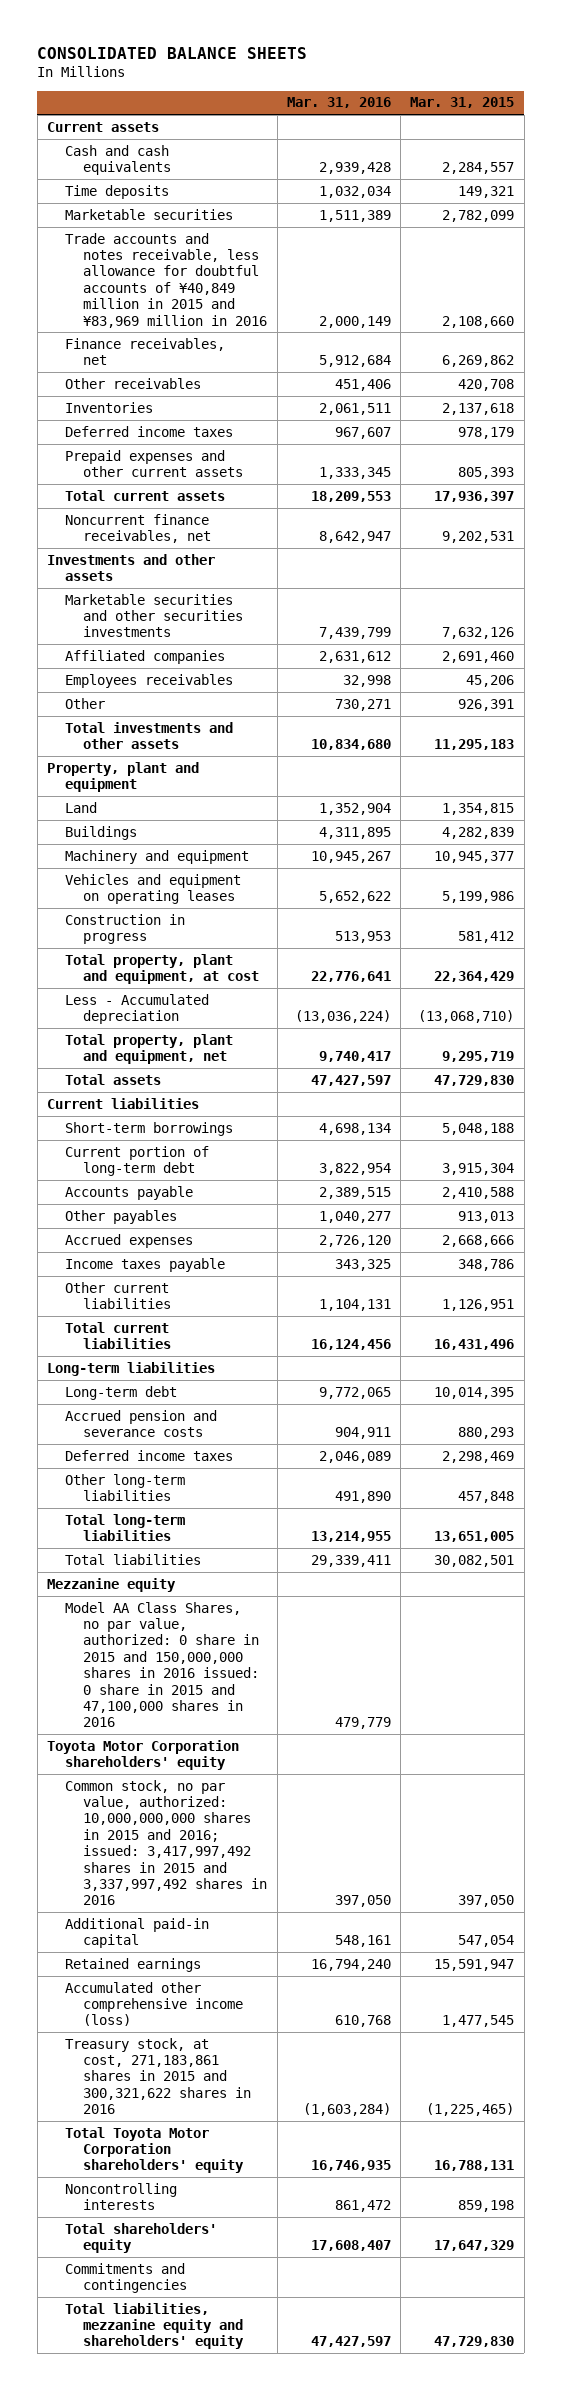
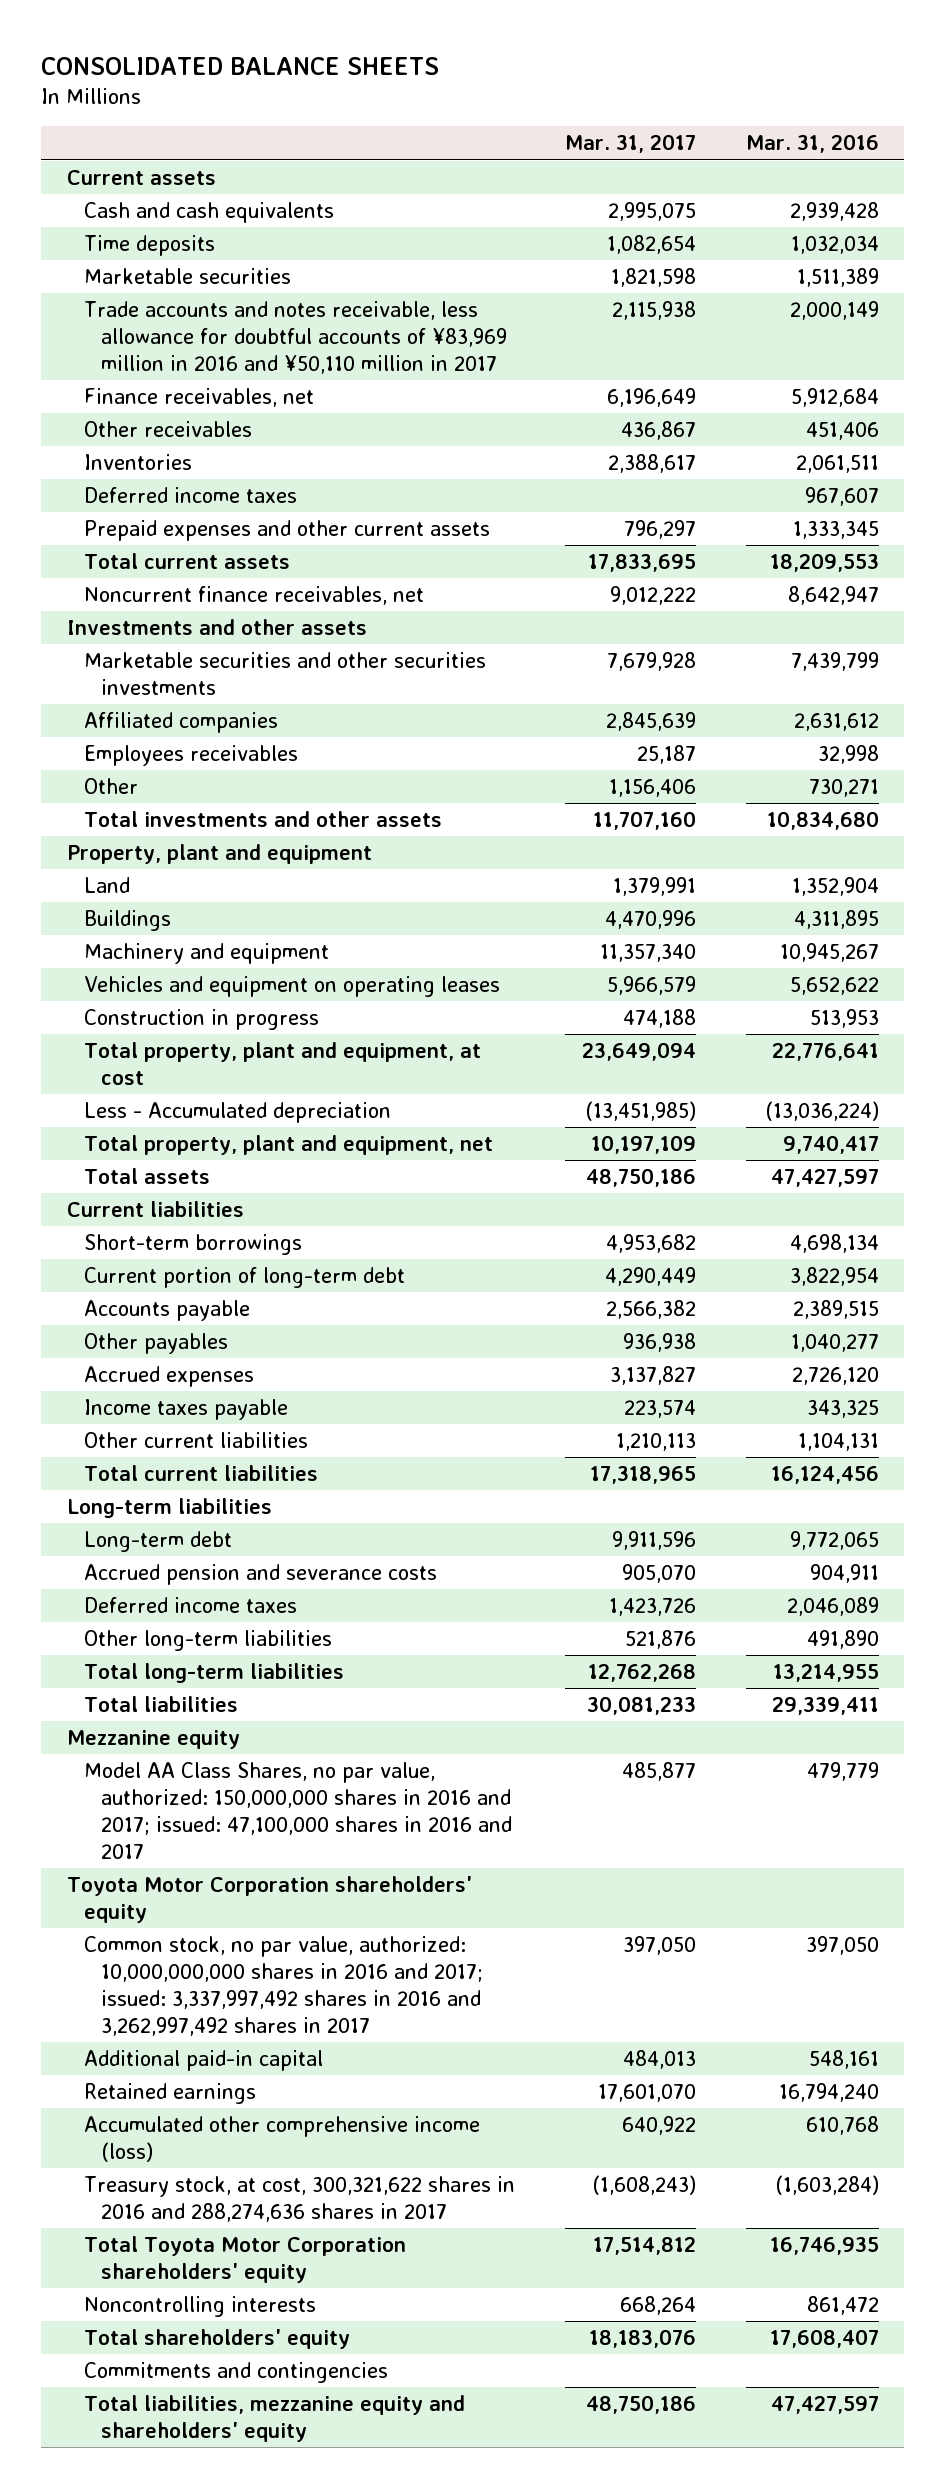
[410,97,515,109] Mar. 31, 2015 -> none
none -> [564,134,696,154] Mar. 31, 2017
[65,232,268,328] Trade accounts and notes receivable, less allowance for doubtful accounts of ¥40,849 million in 2015 and ¥83,969 million in 2016 -> [83,301,507,374] Trade accounts and notes receivable, less allowance for doubtful accounts of ¥83,969 million in 2016 and ¥50,110 million in 2017
[65,1601,260,1728] Model AA Class Shares, no par value, authorized: 0 share in 2015 and 150,000,000 shares in 2016 issued: 0 share in 2015 and 47,100,000 shares in 2016 -> [83,1762,512,1859] Model AA Class Shares, no par value, authorized: 150,000,000 shares in 2016 and 2017; issued: 47,100,000 shares in 2016 and 2017
[65,1779,268,1906] Common stock, no par value, authorized: 10,000,000,000 shares in 2015 and 2016; issued: 3,417,997,492 shares in 2015 and 3,337,997,492 shares in 2016 -> [83,1936,483,2036] Common stock, no par value, authorized: 10,000,000,000 shares in 2016 and 2017; issued: 3,337,997,492 shares in 2016 and 3,262,997,492 shares in 2017
[65,2037,252,2115] Treasury stock, at cost, 271,183,861 shares in 2015 and 300,321,622 shares in 2016 -> [83,2176,515,2222] Treasury stock, at cost, 300,321,622 shares in 2016 and 288,274,636 shares in 2017

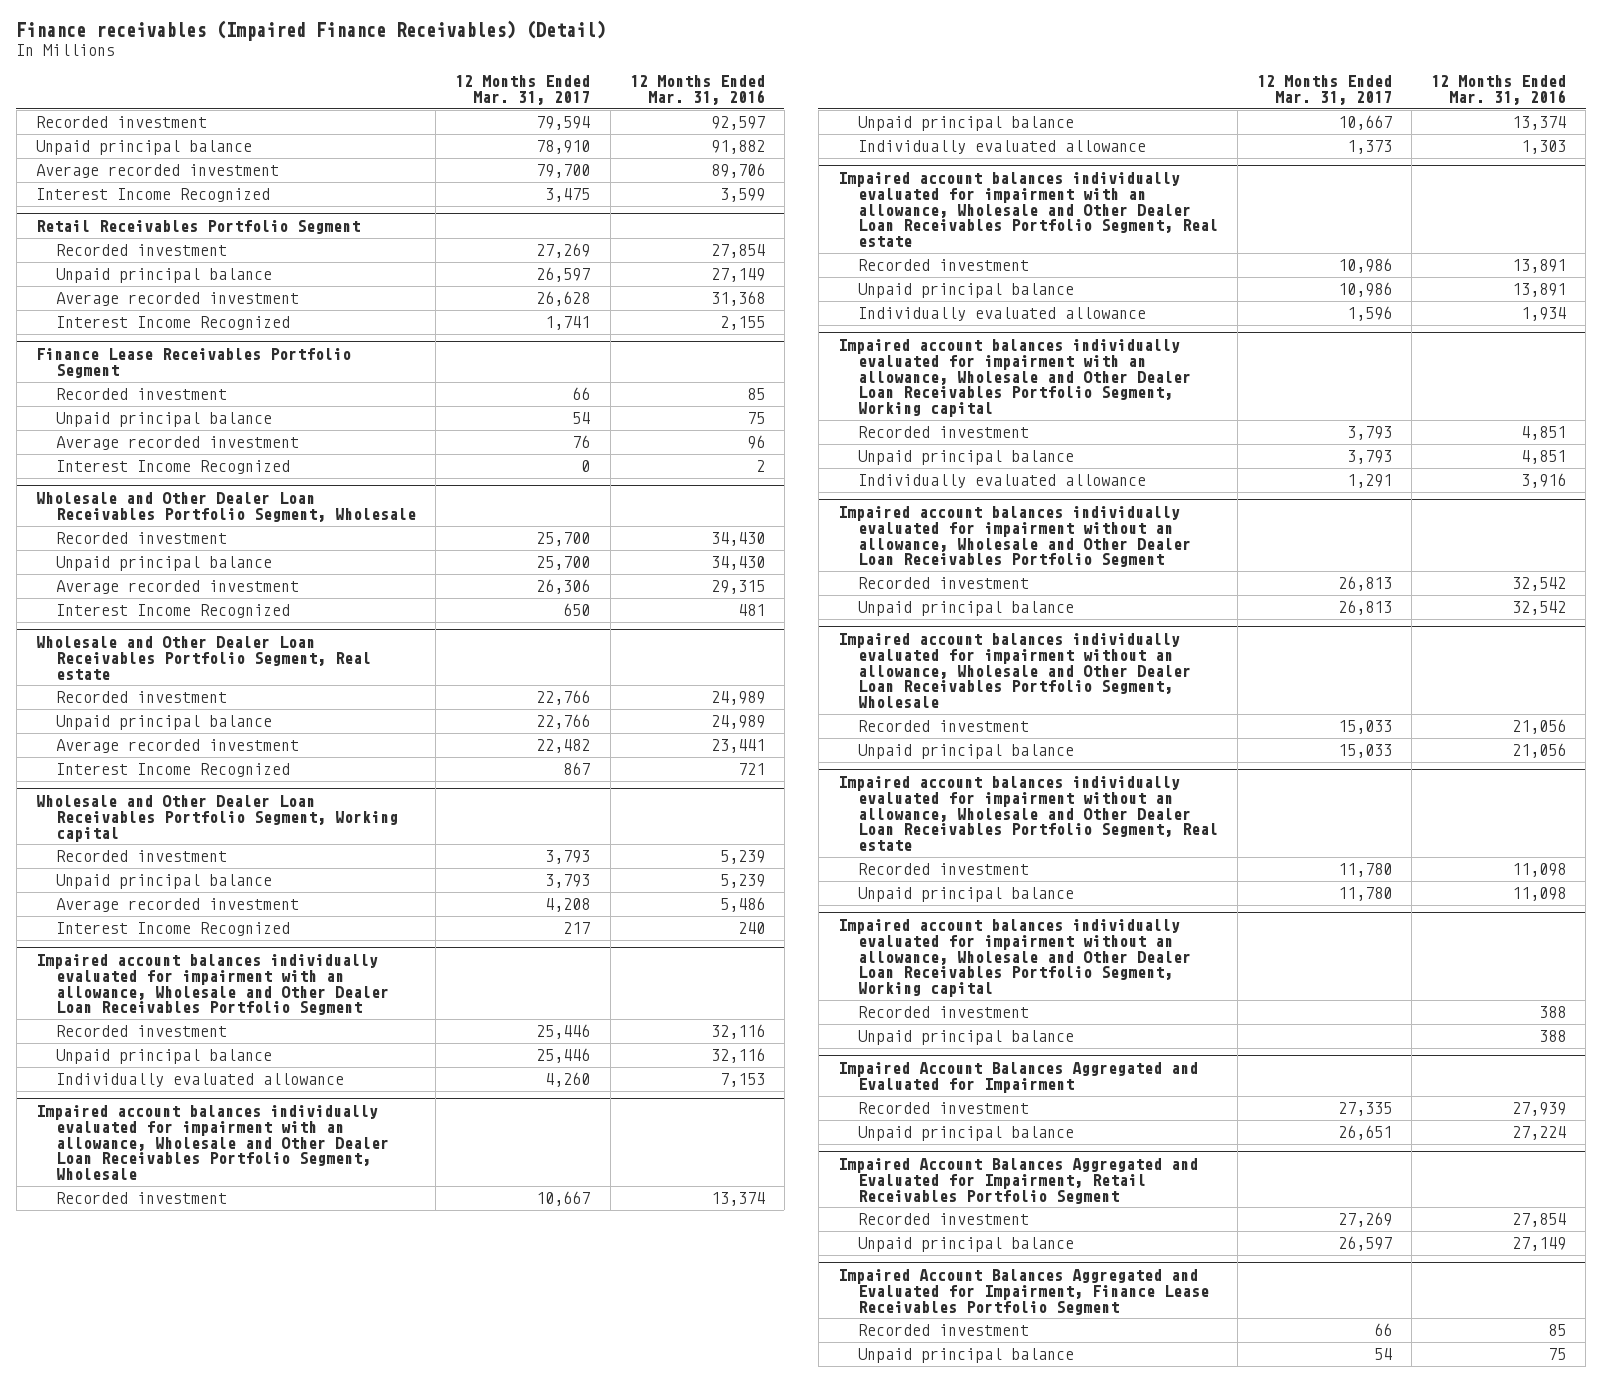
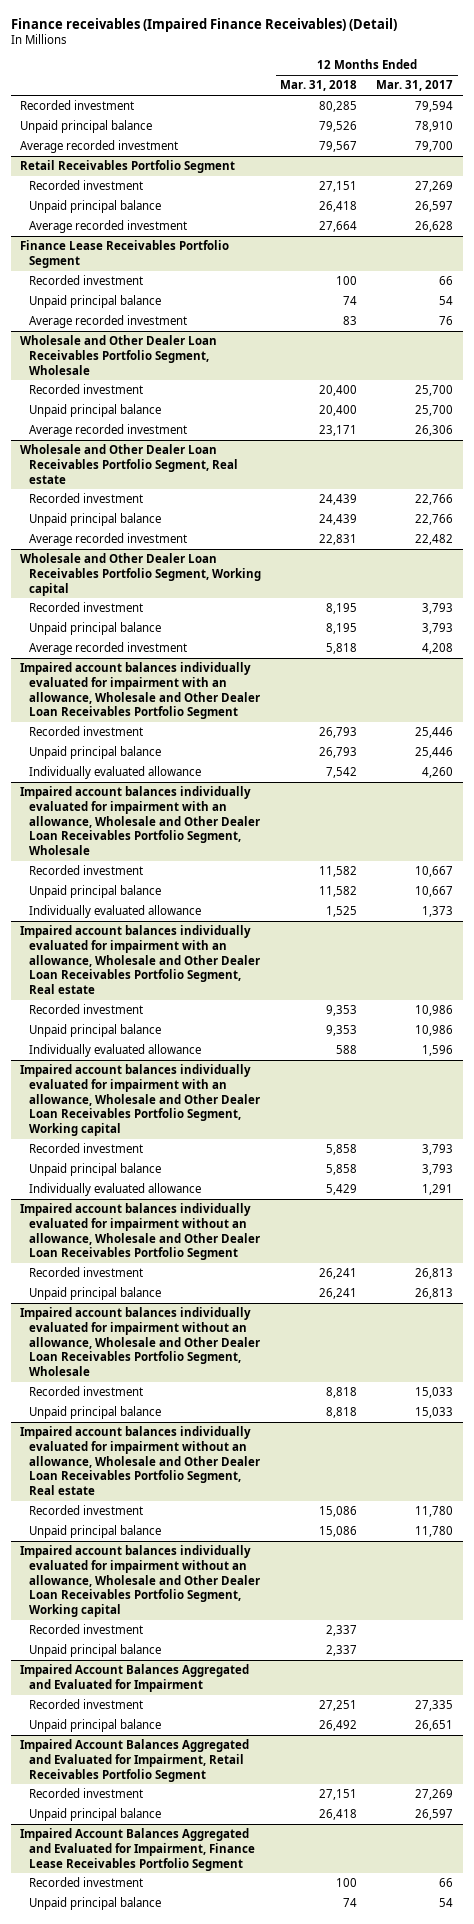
[629,75,765,106] 12 Months Ended Mar. 31, 2016 -> none
none -> [280,80,358,92] Mar. 31, 2018
[35,188,270,203] Interest Income Recognized -> none
[56,316,291,331] Interest Income Recognized -> none
[56,460,291,475] Interest Income Recognized -> none
[56,604,291,619] Interest Income Recognized -> none
[56,763,291,778] Interest Income Recognized -> none
[56,922,291,937] Interest Income Recognized -> none

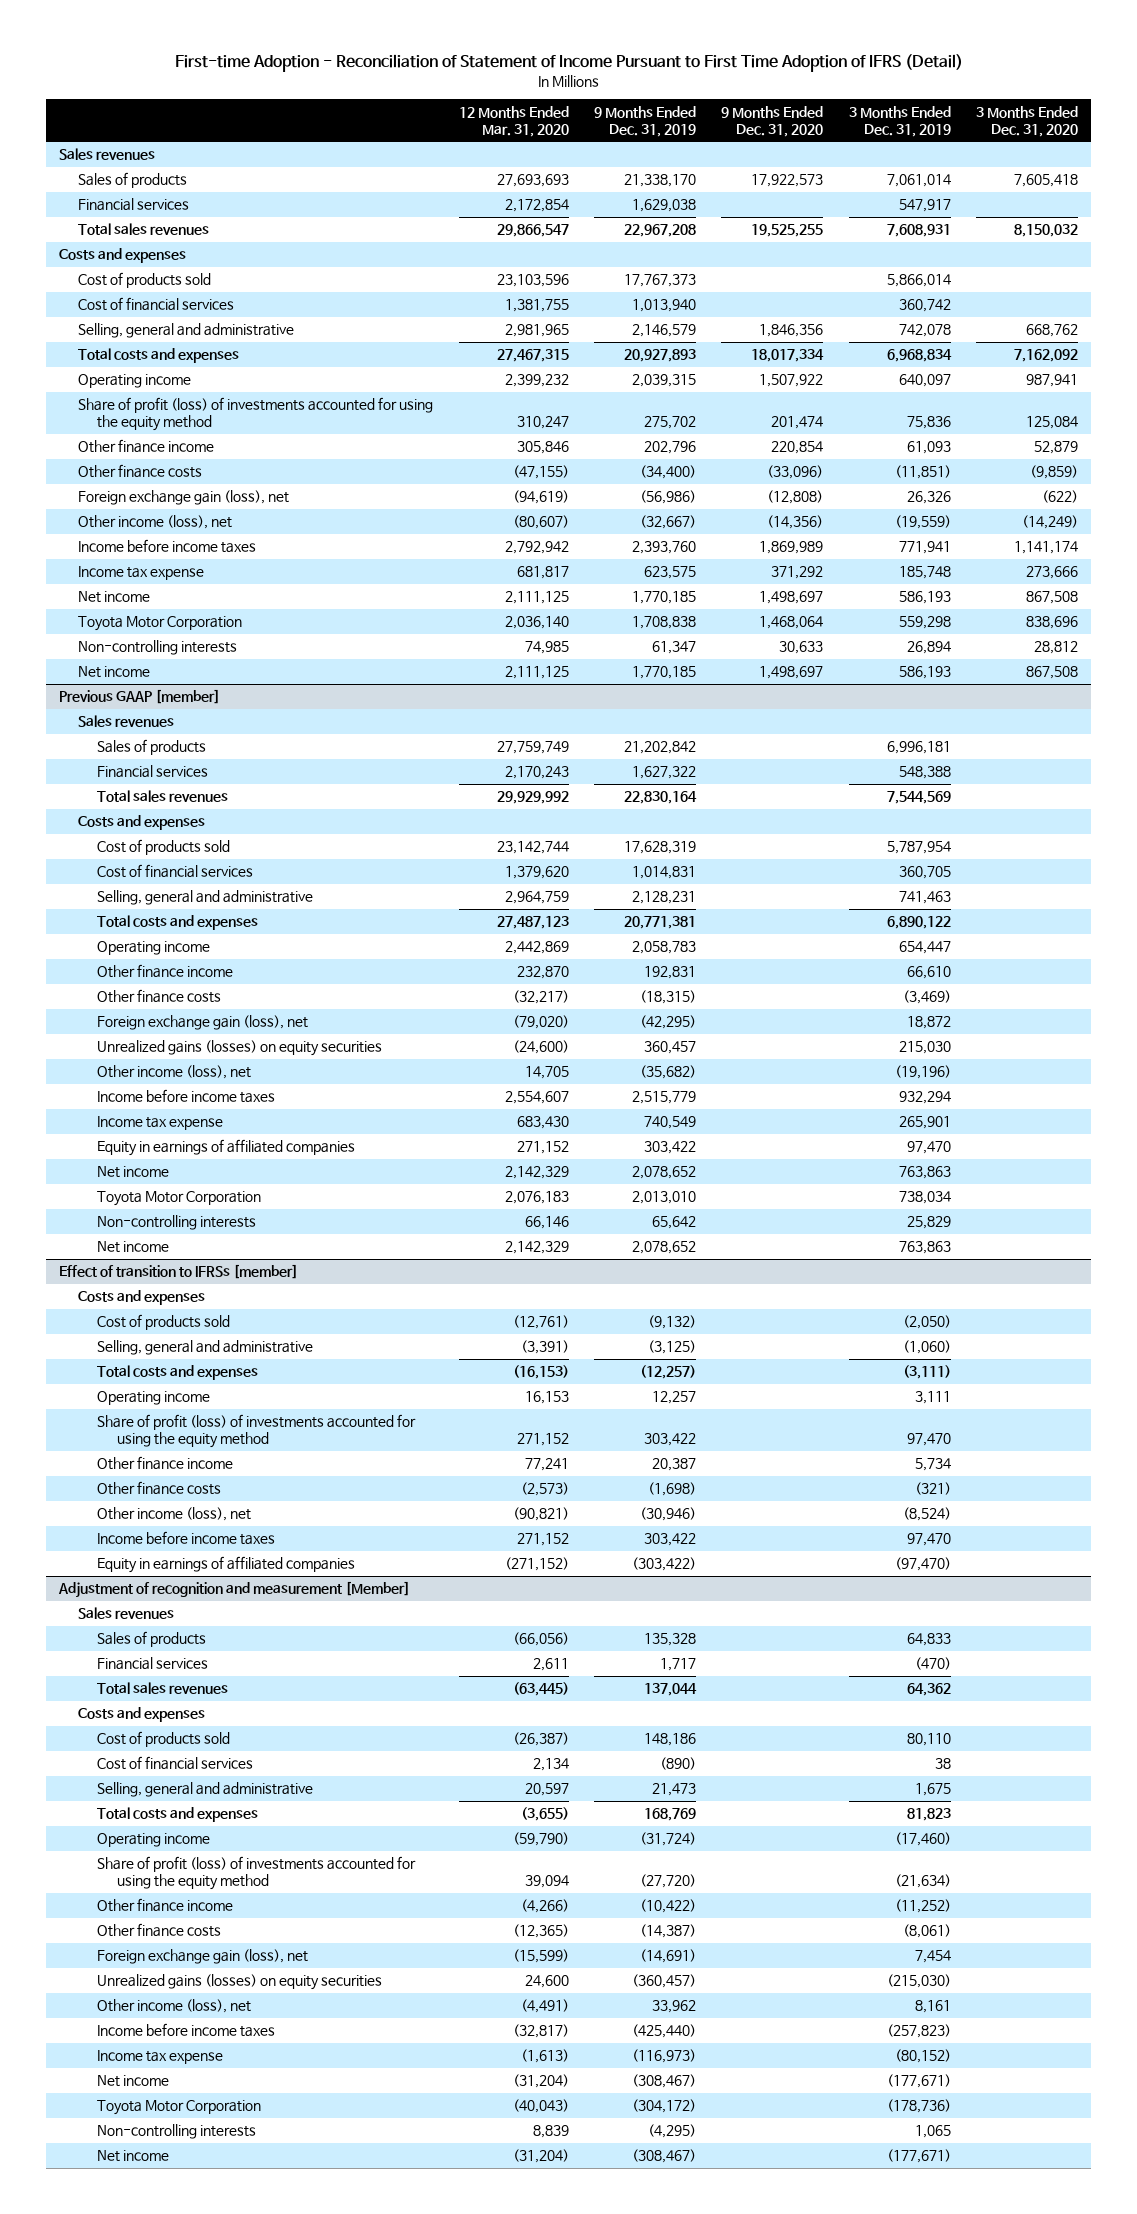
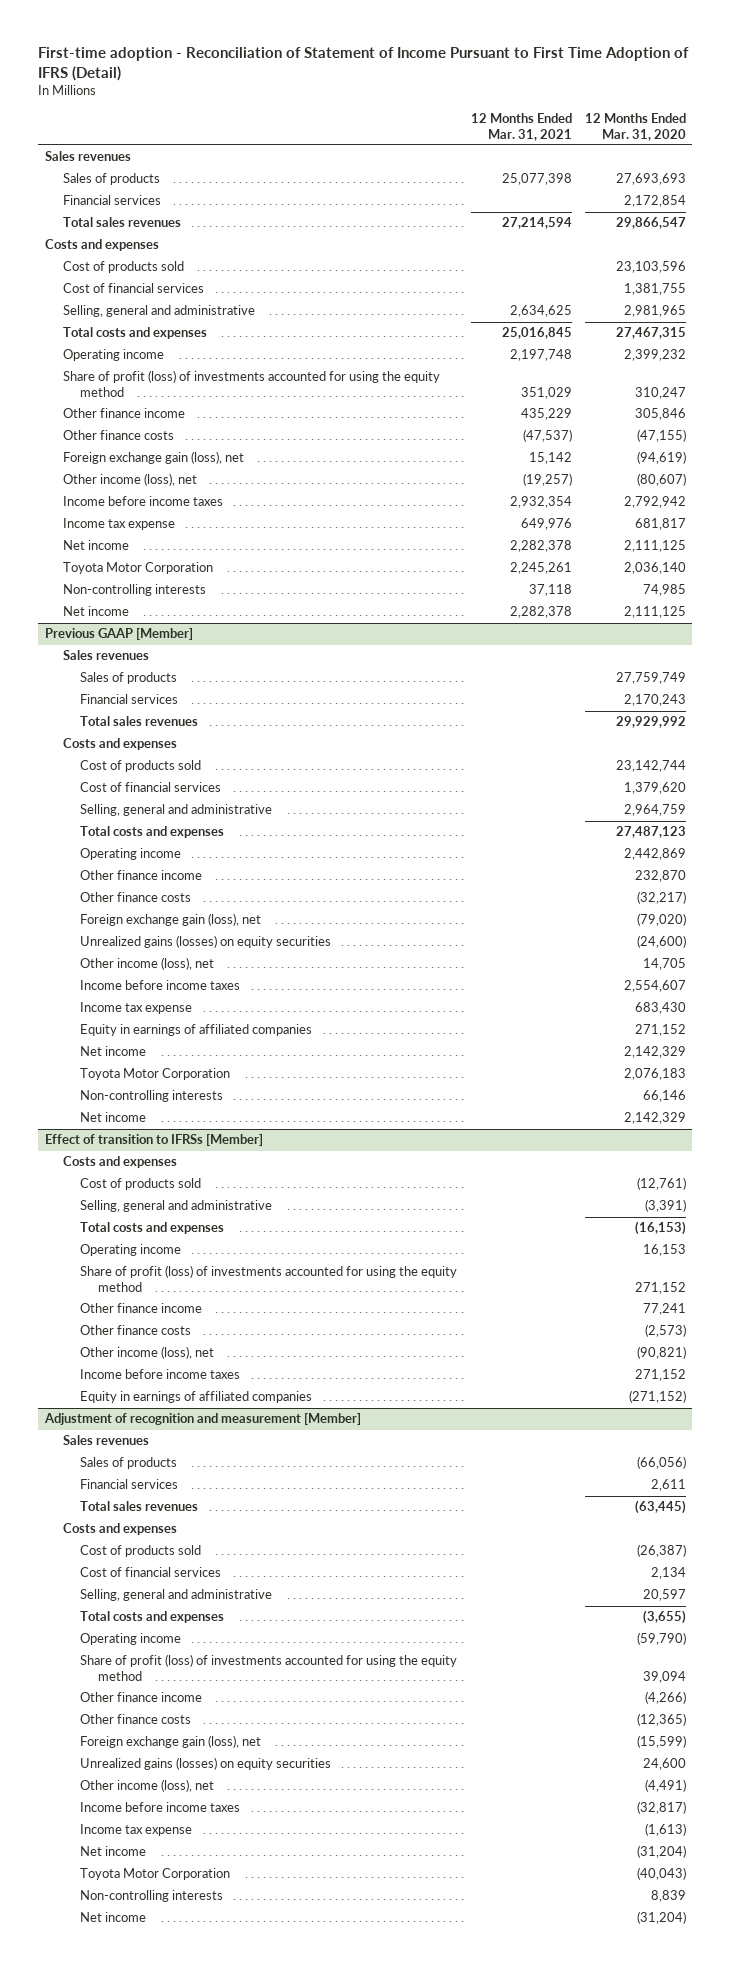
[174,54,963,73] First-time Adoption - Reconciliation of Statement of Income Pursuant to First Time Adoption of IFRS (Detail) -> [38,47,690,81] First-time adoption - Reconciliation of Statement of Income Pursuant to First Time Adoption of IFRS (Detail)
[593,105,696,137] 9 Months Ended Dec. 31, 2019 -> none
[721,105,824,137] 9 Months Ended Dec. 31, 2020 -> none
[848,105,951,137] 3 Months Ended Dec. 31, 2019 -> none
[976,105,1079,137] 3 Months Ended Dec. 31, 2020 -> none
none -> [470,113,572,141] 12 Months Ended Mar. 31, 2021
[58,689,220,705] Previous GAAP [member] -> [44,628,193,641] Previous GAAP [Member]
[58,1264,298,1280] Effect of transition to IFRSs [member] -> [44,1134,263,1147] Effect of transition to IFRSs [Member]

